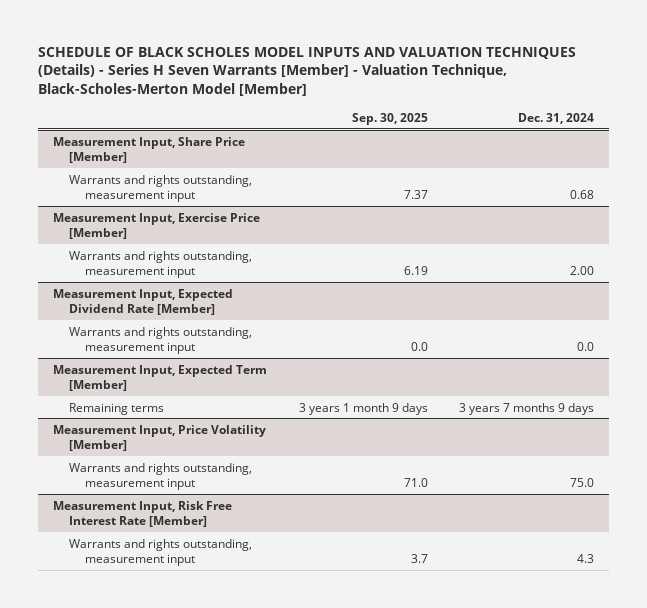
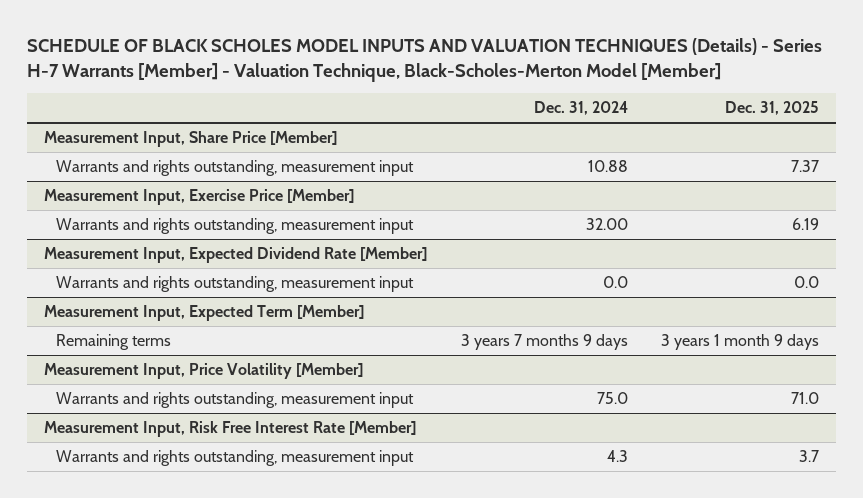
[37,46,576,97] SCHEDULE OF BLACK SCHOLES MODEL INPUTS AND VALUATION TECHNIQUES (Details) - Series H Seven Warrants [Member] - Valuation Technique, Black-Scholes-Merton Model [Member] -> [26,37,822,82] SCHEDULE OF BLACK SCHOLES MODEL INPUTS AND VALUATION TECHNIQUES (Details) - Series H-7 Warrants [Member] - Valuation Technique, Black-Scholes-Merton Model [Member]
[351,112,428,125] Sep. 30, 2025 -> none
none -> [725,101,820,116] Dec. 31, 2025
[569,190,594,200] 0.68 -> [587,160,628,173] 10.88
[569,266,594,276] 2.00 -> [585,218,628,231] 32.00

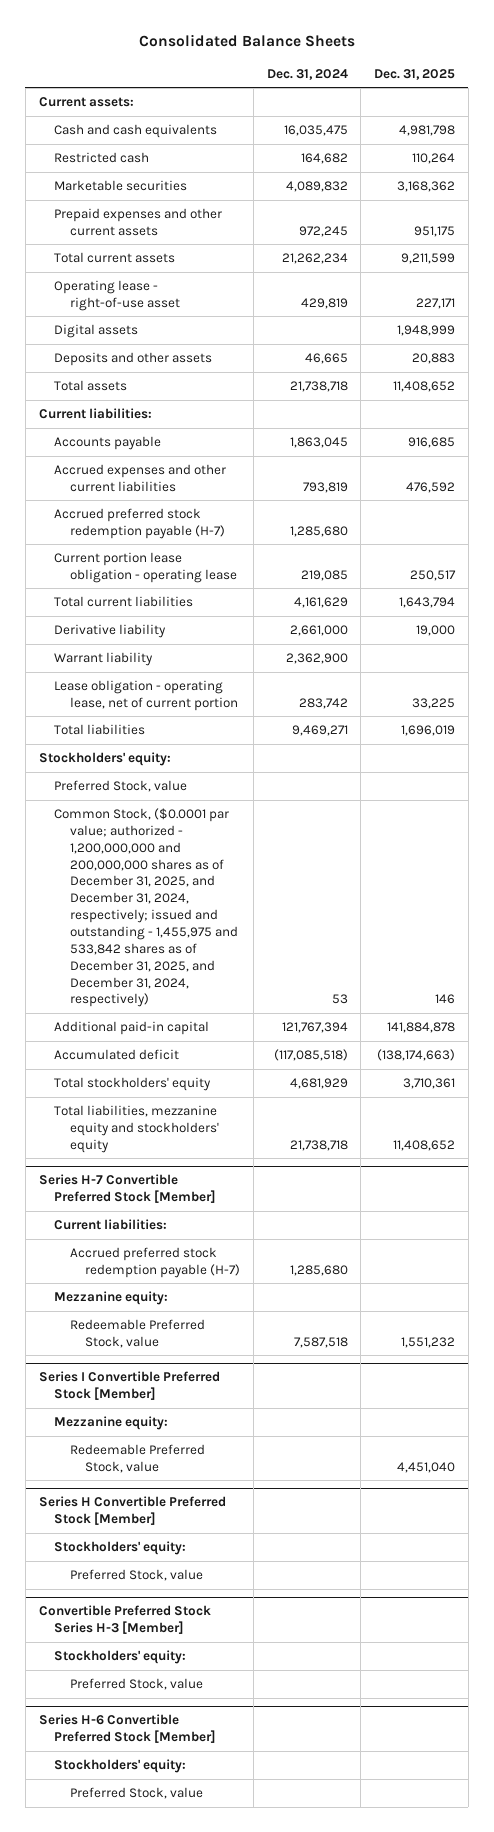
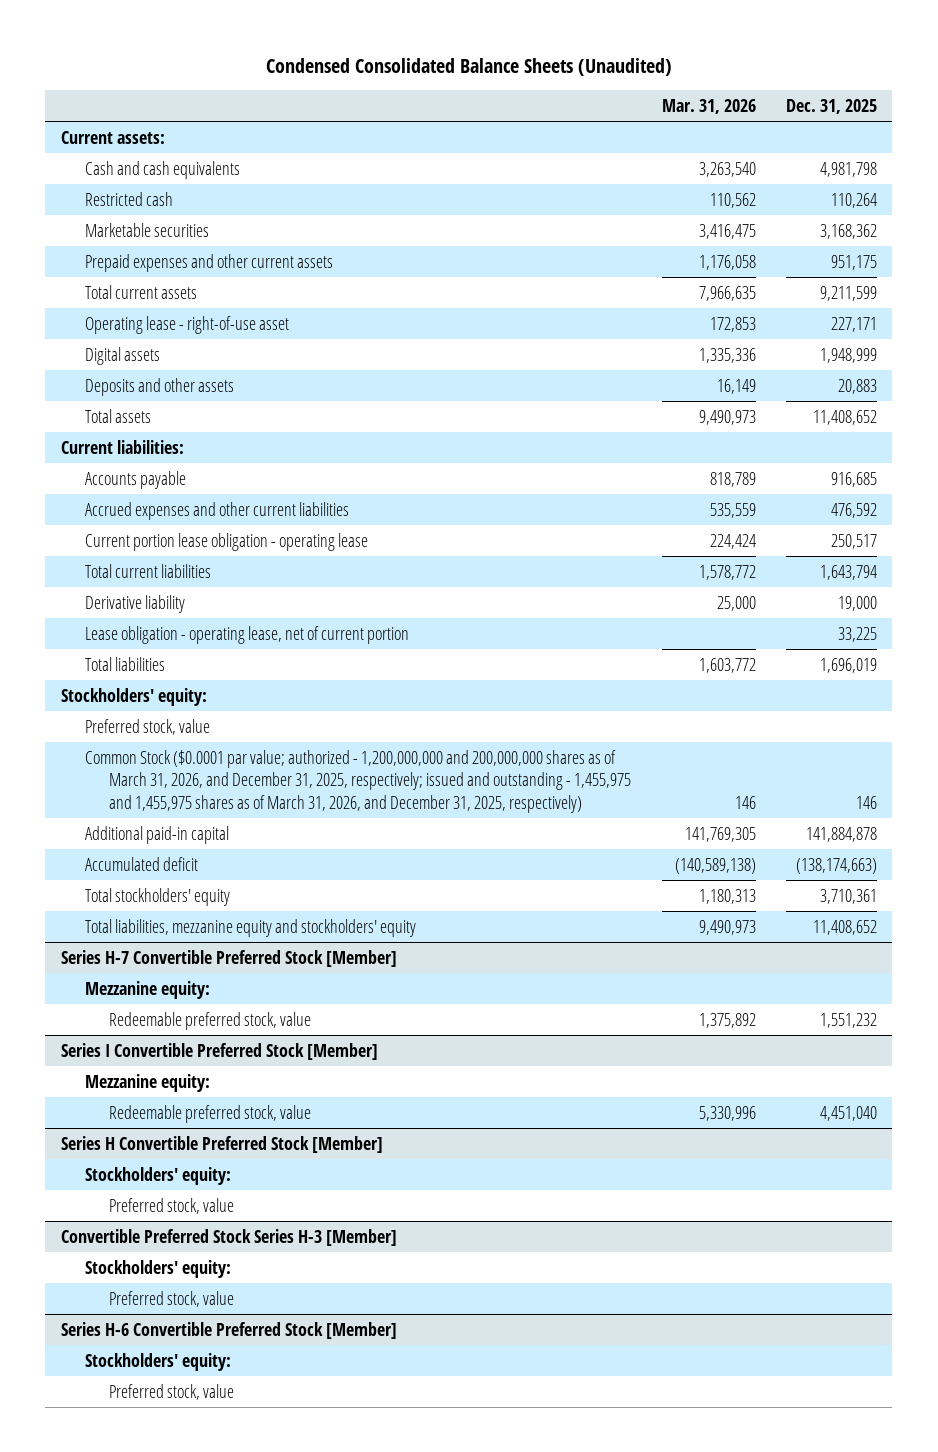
[138,34,355,48] Consolidated Balance Sheets -> [265,57,672,76] Condensed Consolidated Balance Sheets (Unaudited)
[266,68,348,80] Dec. 31, 2024 -> none
none -> [661,99,756,115] Mar. 31, 2026
[54,508,225,539] Accrued preferred stock redemption payable (H-7) -> none
[54,652,154,667] Warrant liability -> none
[54,780,188,793] Preferred Stock, value -> [84,718,210,735] Preferred stock, value
[54,808,238,1008] Common Stock, ($0.0001 par value; authorized - 1,200,000,000 and 200,000,000 shares as of December 31, 2025, and December 31, 2024, respectively; issued and outstanding - 1,455,975 and 533,842 shares as of December 31, 2025, and December 31, 2024, respectively) -> [84,749,632,813] Common Stock ($0.0001 par value; authorized - 1,200,000,000 and 200,000,000 shares as of March 31, 2026, and December 31, 2025, respectively; issued and outstanding - 1,455,975 and 1,455,975 shares as of March 31, 2026, and December 31, 2025, respectively)
[54,1219,168,1231] Current liabilities: -> none
[69,1247,241,1278] Accrued preferred stock redemption payable (H-7) -> none
[69,1319,205,1348] Redeemable Preferred Stock, value -> [109,1011,312,1030] Redeemable preferred stock, value
[69,1444,205,1473] Redeemable Preferred Stock, value -> [109,1104,312,1123] Redeemable preferred stock, value
[69,1569,203,1582] Preferred Stock, value -> [109,1197,235,1214] Preferred stock, value
[69,1678,203,1691] Preferred Stock, value -> [109,1290,235,1307] Preferred stock, value
[69,1787,203,1800] Preferred Stock, value -> [109,1383,235,1400] Preferred stock, value

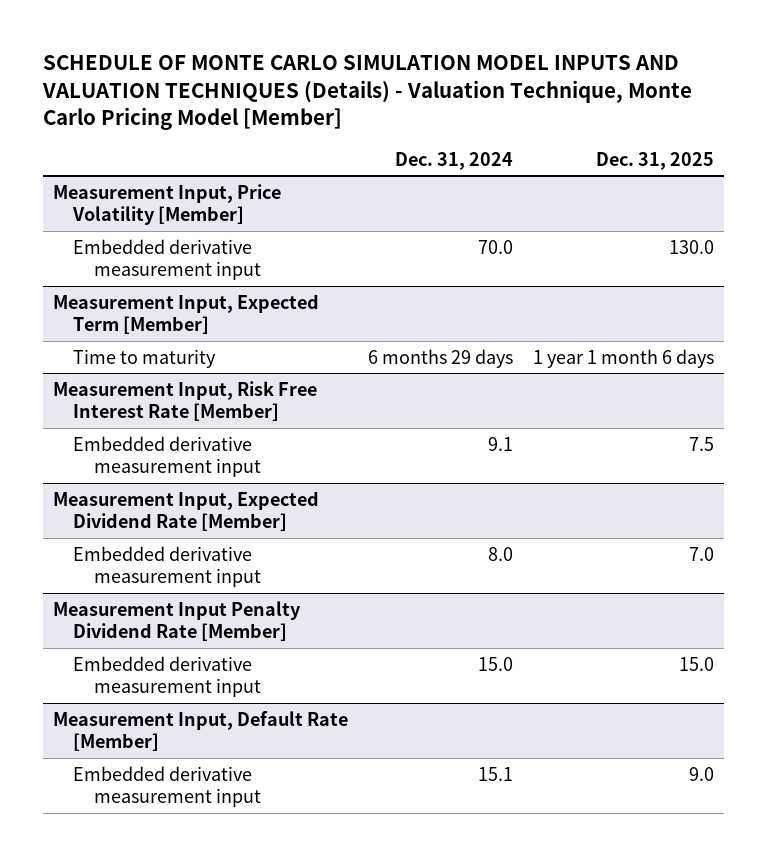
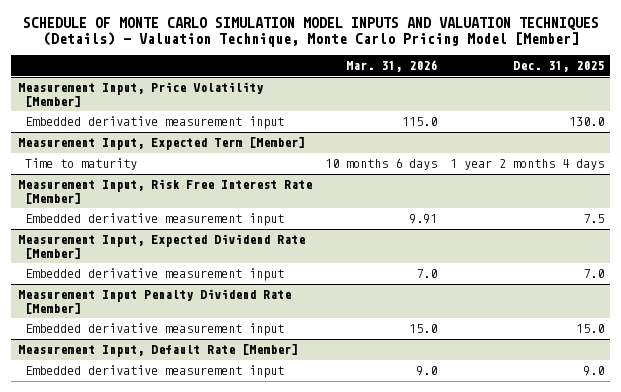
[394,151,513,170] Dec. 31, 2024 -> none
none -> [345,59,437,72] Mar. 31, 2026
[533,348,715,368] 1 year 1 month 6 days -> [449,159,604,171] 1 year 2 months 4 days

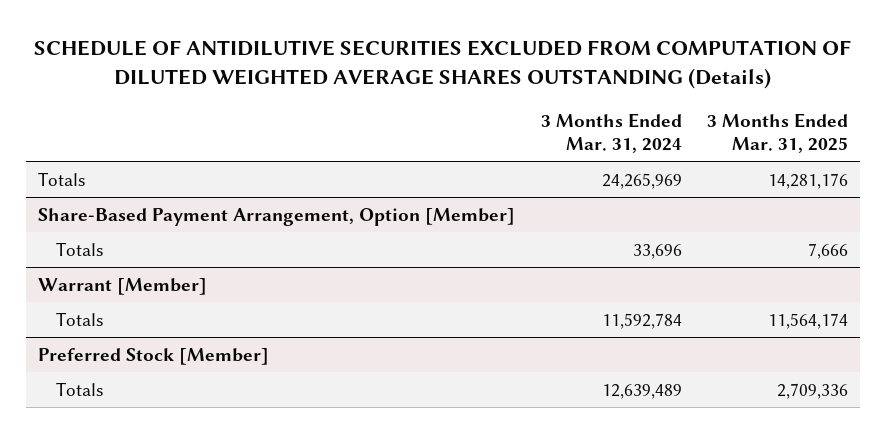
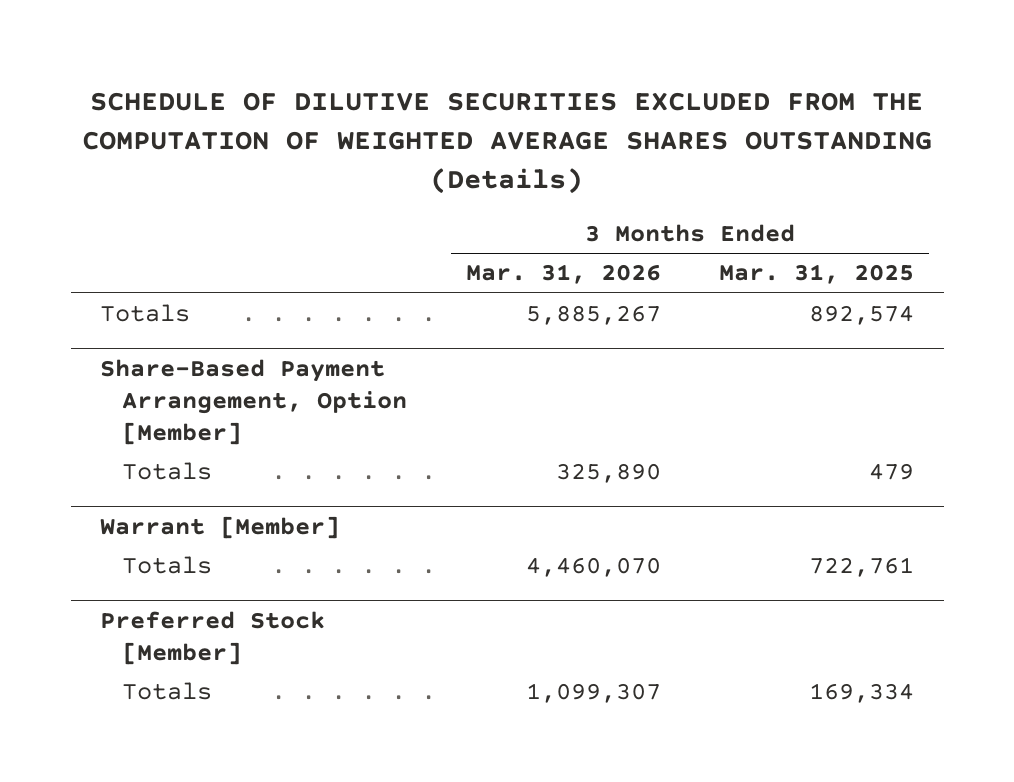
[34,40,852,90] SCHEDULE OF ANTIDILUTIVE SECURITIES EXCLUDED FROM COMPUTATION OF DILUTED WEIGHTED AVERAGE SHARES OUTSTANDING (Details) -> [82,91,933,195] SCHEDULE OF DILUTIVE SECURITIES EXCLUDED FROM THE COMPUTATION OF WEIGHTED AVERAGE SHARES OUTSTANDING (Details)
[540,112,682,153] 3 Months Ended Mar. 31, 2024 -> none
none -> [465,264,661,285] Mar. 31, 2026
[767,172,848,189] 14,281,176 -> [809,305,915,326] 892,574
[807,242,848,259] 7,666 -> [869,463,915,481] 479
[767,312,848,329] 11,564,174 -> [809,557,915,578] 722,761
[776,382,848,399] 2,709,336 -> [809,683,915,704] 169,334

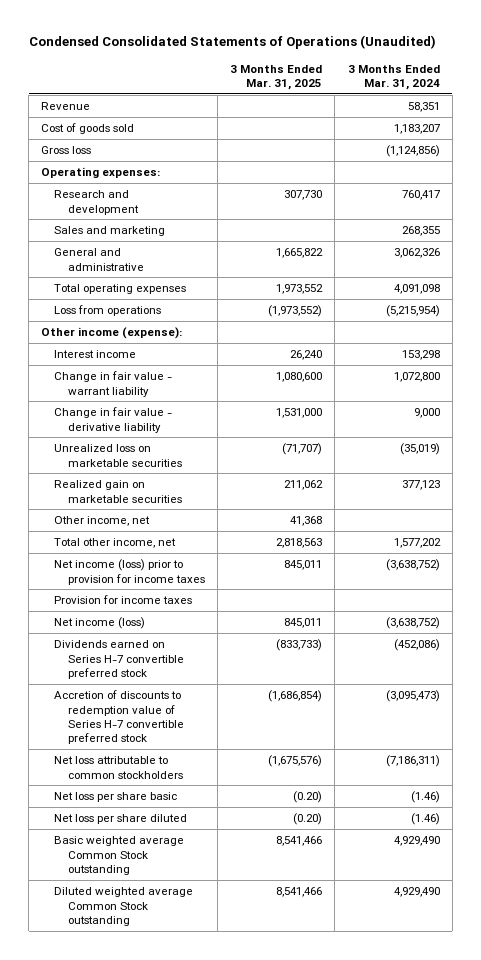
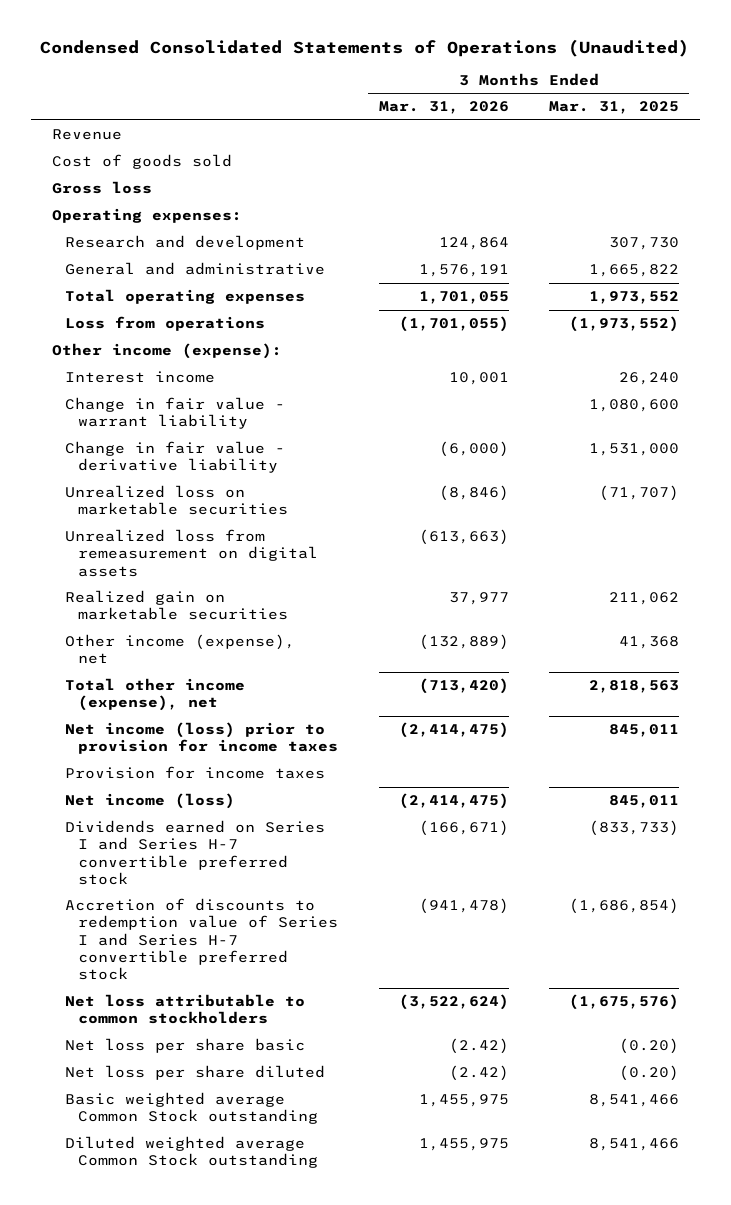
[347,64,440,91] 3 Months Ended Mar. 31, 2024 -> none
none -> [378,101,509,115] Mar. 31, 2026
[54,226,166,237] Sales and marketing -> none
none -> [64,529,318,577] Unrealized loss from remeasurement on digital assets
[54,516,151,527] Other income, net -> [64,634,295,665] Other income (expense), net
[54,538,177,549] Total other income, net -> [64,678,245,712] Total other income (expense), net
[54,640,184,679] Dividends earned on Series H-7 convertible preferred stock -> [64,820,325,886] Dividends earned on Series I and Series H-7 convertible preferred stock
[54,690,184,745] Accretion of discounts to redemption value of Series H-7 convertible preferred stock -> [64,898,338,981] Accretion of discounts to redemption value of Series I and Series H-7 convertible preferred stock

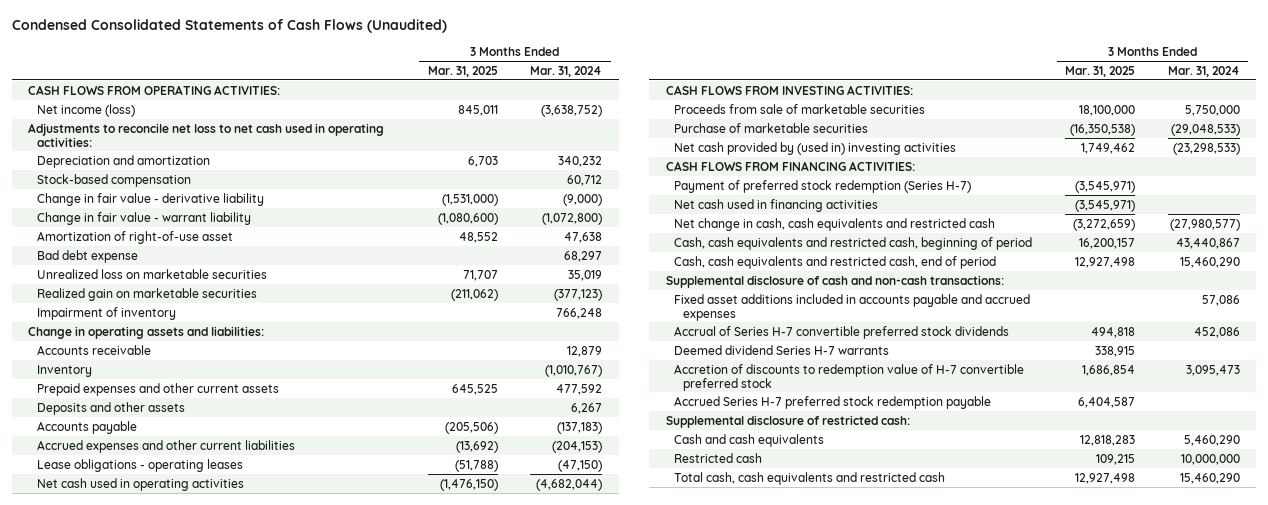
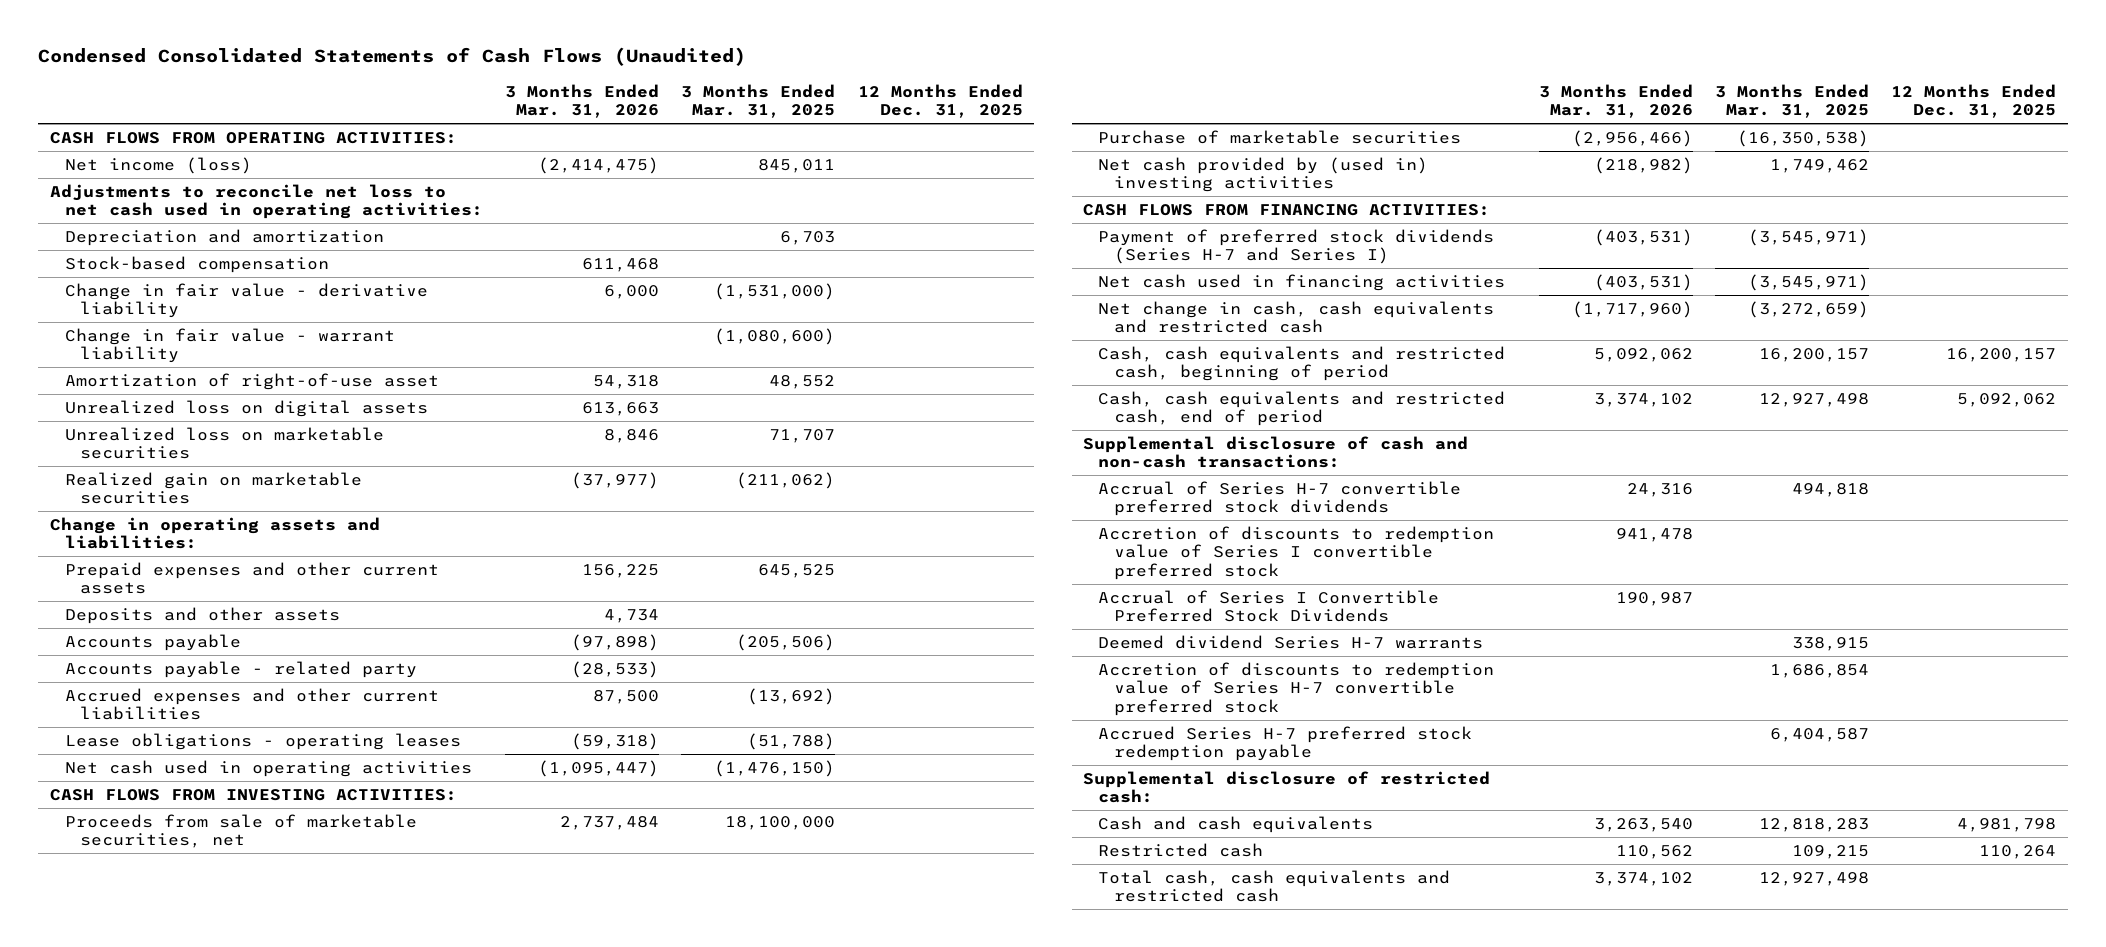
[530,65,603,77] Mar. 31, 2024 -> none
none -> [504,83,659,118] 3 Months Ended Mar. 31, 2026
none -> [857,83,1023,118] 12 Months Ended Dec. 31, 2025
[36,249,138,263] Bad debt expense -> none
none -> [64,399,428,417] Unrealized loss on digital assets
[36,306,176,320] Impairment of inventory -> none
[36,344,151,355] Accounts receivable -> none
[36,364,92,377] Inventory -> none
none -> [64,660,417,678] Accounts payable - related party
[674,103,926,114] Proceeds from sale of marketable securities -> [64,813,417,849] Proceeds from sale of marketable securities, net
[674,179,972,193] Payment of preferred stock redemption (Series H-7) -> [1098,228,1495,265] Payment of preferred stock dividends (Series H-7 and Series I)
[674,293,1031,321] Fixed asset additions included in accounts payable and accrued expenses -> none
none -> [1098,525,1495,580] Accretion of discounts to redemption value of Series I convertible preferred stock
none -> [1098,589,1440,623] Accrual of Series I Convertible Preferred Stock Dividends
[674,363,1025,391] Accretion of discounts to redemption value of H-7 convertible preferred stock -> [1098,661,1495,716] Accretion of discounts to redemption value of Series H-7 convertible preferred stock

